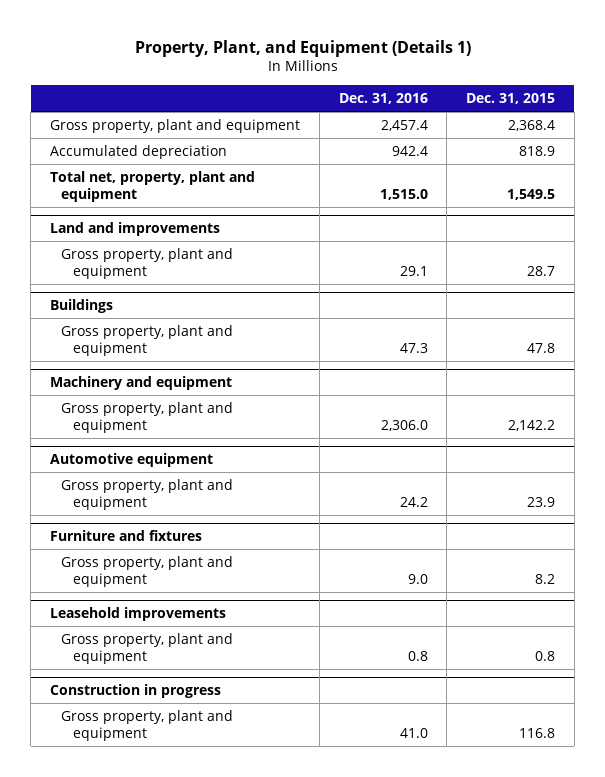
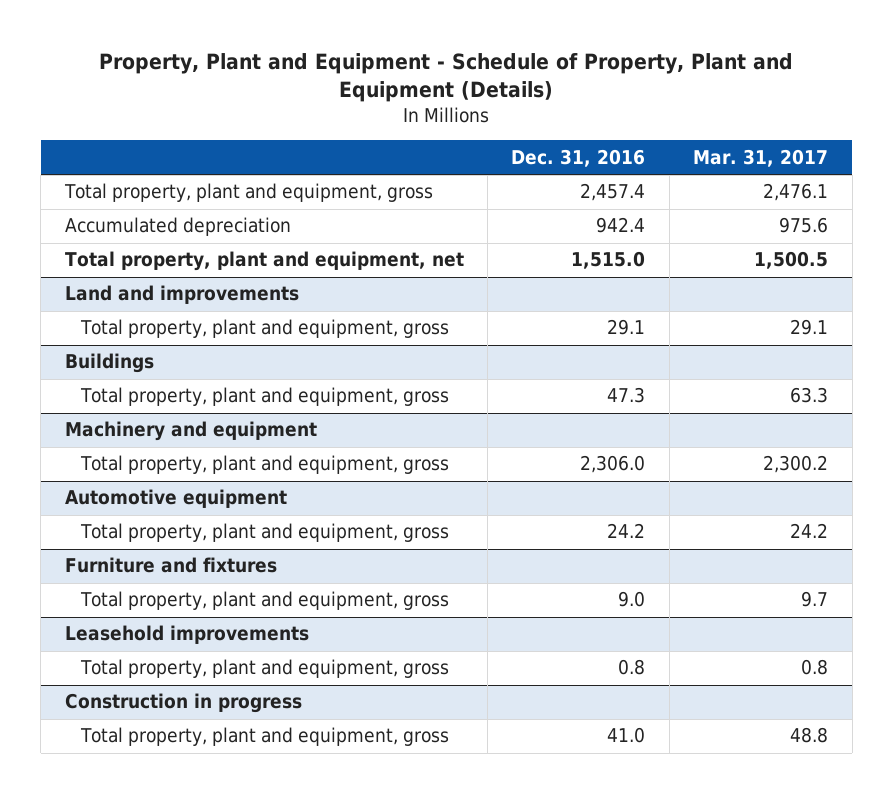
[134,39,471,57] Property, Plant, and Equipment (Details 1) -> [99,53,794,103] Property, Plant and Equipment - Schedule of Property, Plant and Equipment (Details)
[466,93,556,105] Dec. 31, 2015 -> none
none -> [693,148,829,167] Mar. 31, 2017
[50,118,301,133] Gross property, plant and equipment -> [63,183,433,203] Total property, plant and equipment, gross
[50,170,256,203] Total net, property, plant and equipment -> [64,251,464,272] Total property, plant and equipment, net
[61,247,234,280] Gross property, plant and equipment -> [79,319,449,339] Total property, plant and equipment, gross
[61,324,234,357] Gross property, plant and equipment -> [79,387,449,407] Total property, plant and equipment, gross
[61,401,234,434] Gross property, plant and equipment -> [79,455,449,475] Total property, plant and equipment, gross
[61,478,234,511] Gross property, plant and equipment -> [79,523,449,543] Total property, plant and equipment, gross
[61,555,234,588] Gross property, plant and equipment -> [79,591,449,611] Total property, plant and equipment, gross
[61,632,234,665] Gross property, plant and equipment -> [79,659,449,679] Total property, plant and equipment, gross
[61,709,234,742] Gross property, plant and equipment -> [79,727,449,747] Total property, plant and equipment, gross

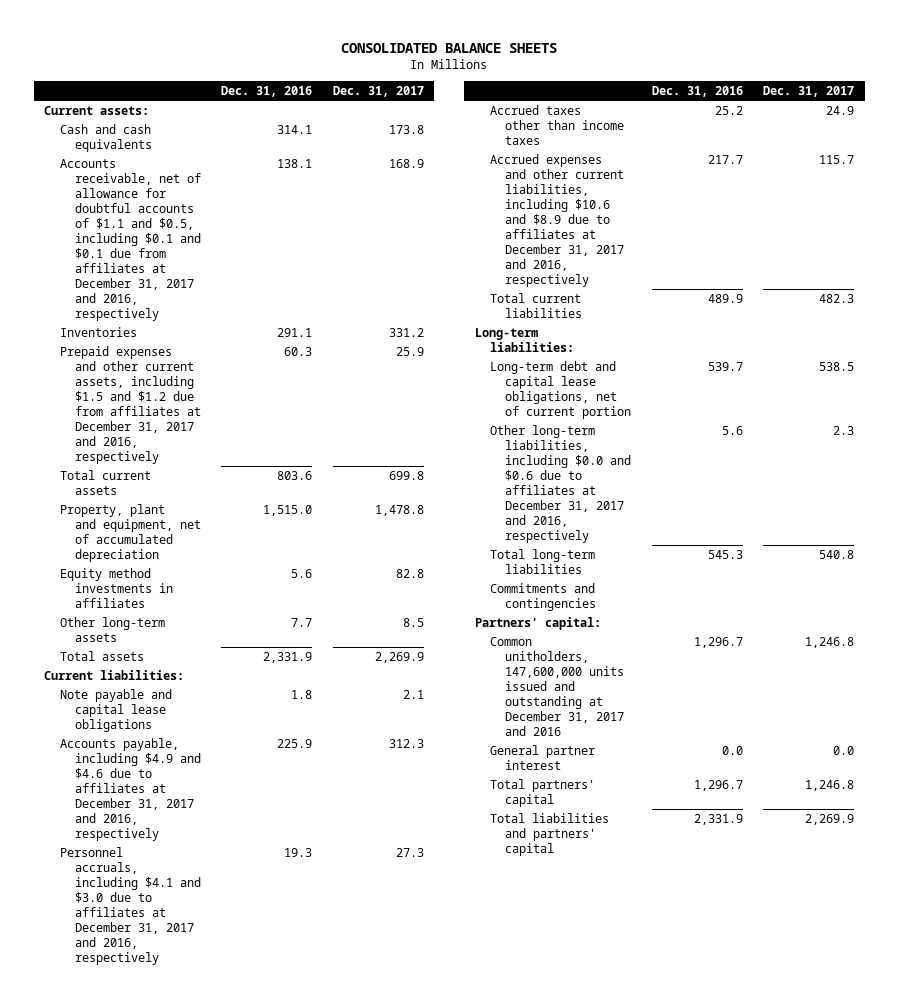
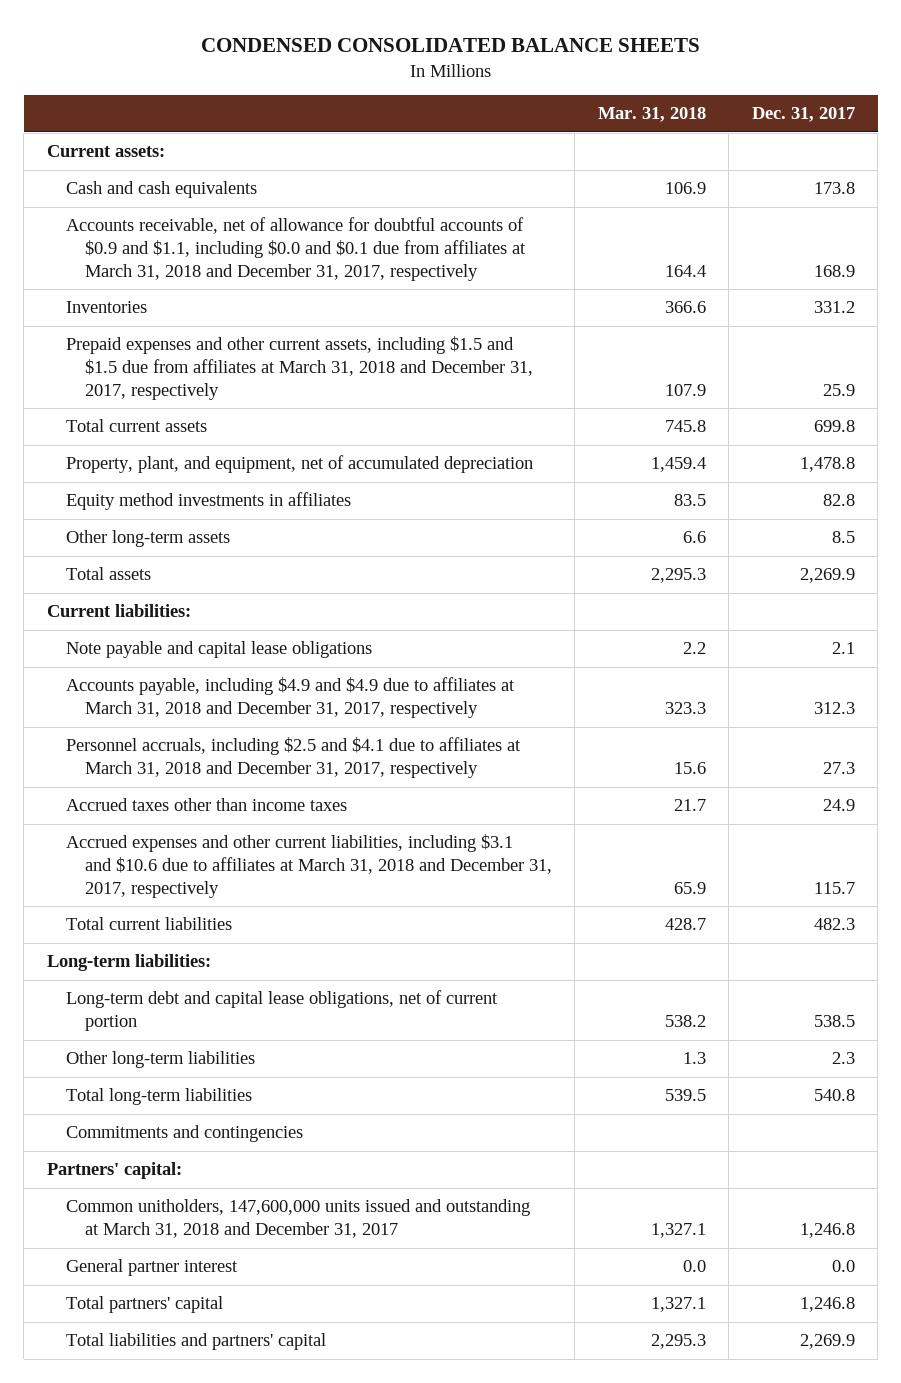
[341,42,558,53] CONSOLIDATED BALANCE SHEETS -> [200,37,700,52] CONDENSED CONSOLIDATED BALANCE SHEETS
[221,86,313,98] Dec. 31, 2016 -> none
none -> [597,107,706,123] Mar. 31, 2018
[59,158,201,321] Accounts receivable, net of allowance for doubtful accounts of $1.1 and $0.5, including $0.1 and $0.1 due from affiliates at December 31, 2017 and 2016, respectively -> [65,217,526,281] Accounts receivable, net of allowance for doubtful accounts of $0.9 and $1.1, including $0.0 and $0.1 due from affiliates at March 31, 2018 and December 31, 2017, respectively
[59,345,201,464] Prepaid expenses and other current assets, including $1.5 and $1.2 due from affiliates at December 31, 2017 and 2016, respectively -> [65,336,533,400] Prepaid expenses and other current assets, including $1.5 and $1.5 due from affiliates at March 31, 2018 and December 31, 2017, respectively
[59,503,201,562] Property, plant and equipment, net of accumulated depreciation -> [65,455,533,474] Property, plant, and equipment, net of accumulated depreciation
[59,737,201,841] Accounts payable, including $4.9 and $4.6 due to affiliates at December 31, 2017 and 2016, respectively -> [65,677,515,719] Accounts payable, including $4.9 and $4.9 due to affiliates at March 31, 2018 and December 31, 2017, respectively
[59,846,201,965] Personnel accruals, including $4.1 and $3.0 due to affiliates at December 31, 2017 and 2016, respectively -> [65,737,521,779] Personnel accruals, including $2.5 and $4.1 due to affiliates at March 31, 2018 and December 31, 2017, respectively
[490,153,625,287] Accrued expenses and other current liabilities, including $10.6 and $8.9 due to affiliates at December 31, 2017 and 2016, respectively -> [65,834,552,898] Accrued expenses and other current liabilities, including $3.1 and $10.6 due to affiliates at March 31, 2018 and December 31, 2017, respectively
[490,424,632,543] Other long-term liabilities, including $0.0 and $0.6 due to affiliates at December 31, 2017 and 2016, respectively -> [65,1051,255,1069] Other long-term liabilities
[490,636,625,736] Common unitholders, 147,600,000 units issued and outstanding at December 31, 2017 and 2016 -> [65,1199,530,1239] Common unitholders, 147,600,000 units issued and outstanding at March 31, 2018 and December 31, 2017

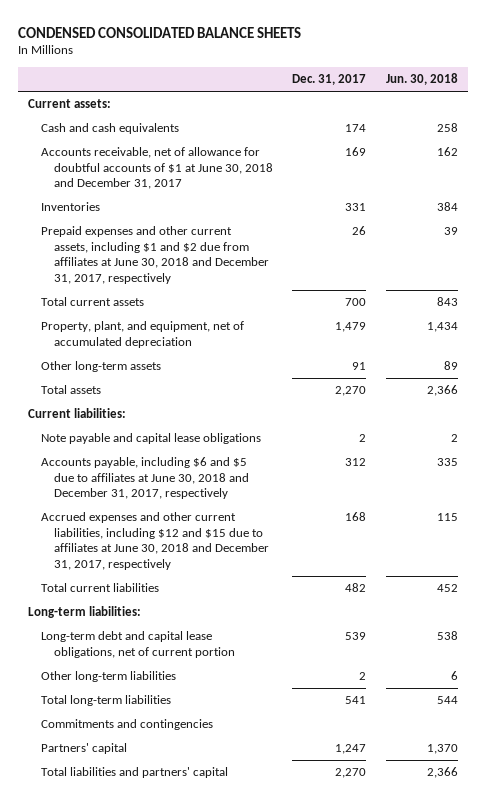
[597,107,706,123] Mar. 31, 2018 -> none
none -> [386,73,459,86] Jun. 30, 2018
[65,492,351,511] Equity method investments in affiliates -> none
[813,182,855,195] 173.8 -> [345,124,367,133] 174
[65,217,526,281] Accounts receivable, net of allowance for doubtful accounts of $0.9 and $1.1, including $0.0 and $0.1 due from affiliates at March 31, 2018 and December 31, 2017, respectively -> [40,147,273,190] Accounts receivable, net of allowance for doubtful accounts of $1 at June 30, 2018 and December 31, 2017
[813,264,855,277] 168.9 -> [345,147,367,157] 169
[813,301,855,314] 331.2 -> [345,203,367,212] 331
[65,336,533,400] Prepaid expenses and other current assets, including $1.5 and $1.5 due from affiliates at March 31, 2018 and December 31, 2017, respectively -> [40,226,269,284] Prepaid expenses and other current assets, including $1 and $2 due from affiliates at June 30, 2018 and December 31, 2017, respectively
[822,383,855,396] 25.9 -> [352,226,367,236] 26
[813,420,855,433] 699.8 -> [345,298,367,307] 700
[799,457,855,473] 1,478.8 -> [335,322,367,333] 1,479
[831,531,855,544] 8.5 -> [352,362,367,371] 91
[799,568,855,584] 2,269.9 -> [335,386,367,397] 2,270
[65,737,521,779] Personnel accruals, including $2.5 and $4.1 due to affiliates at March 31, 2018 and December 31, 2017, respectively -> none
[65,798,347,812] Accrued taxes other than income taxes -> none
[831,642,855,655] 2.1 -> [359,434,367,443] 2
[65,677,515,719] Accounts payable, including $4.9 and $4.9 due to affiliates at March 31, 2018 and December 31, 2017, respectively -> [40,457,249,500] Accounts payable, including $6 and $5 due to affiliates at June 30, 2018 and December 31, 2017, respectively
[813,702,855,715] 312.3 -> [345,458,367,467] 312
[65,834,552,898] Accrued expenses and other current liabilities, including $3.1 and $10.6 due to affiliates at March 31, 2018 and December 31, 2017, respectively -> [40,512,269,570] Accrued expenses and other current liabilities, including $12 and $15 due to affiliates at June 30, 2018 and December 31, 2017, respectively
[813,881,855,894] 115.7 -> [345,512,367,522] 168
[813,918,855,931] 482.3 -> [345,583,367,593] 482
[813,1015,855,1028] 538.5 -> [345,632,367,641] 539
[831,1052,855,1065] 2.3 -> [359,672,367,681] 2
[813,1089,855,1102] 540.8 -> [345,696,367,705] 541
[46,1162,182,1180] Partners' capital: -> none
[65,1199,530,1239] Common unitholders, 147,600,000 units issued and outstanding at March 31, 2018 and December 31, 2017 -> none
[65,1259,238,1277] General partner interest -> none
[65,1296,223,1314] Total partners' capital -> [40,743,127,755] Partners' capital
[799,1297,855,1313] 1,246.8 -> [335,744,367,755] 1,247
[799,1334,855,1350] 2,269.9 -> [335,768,367,779] 2,270

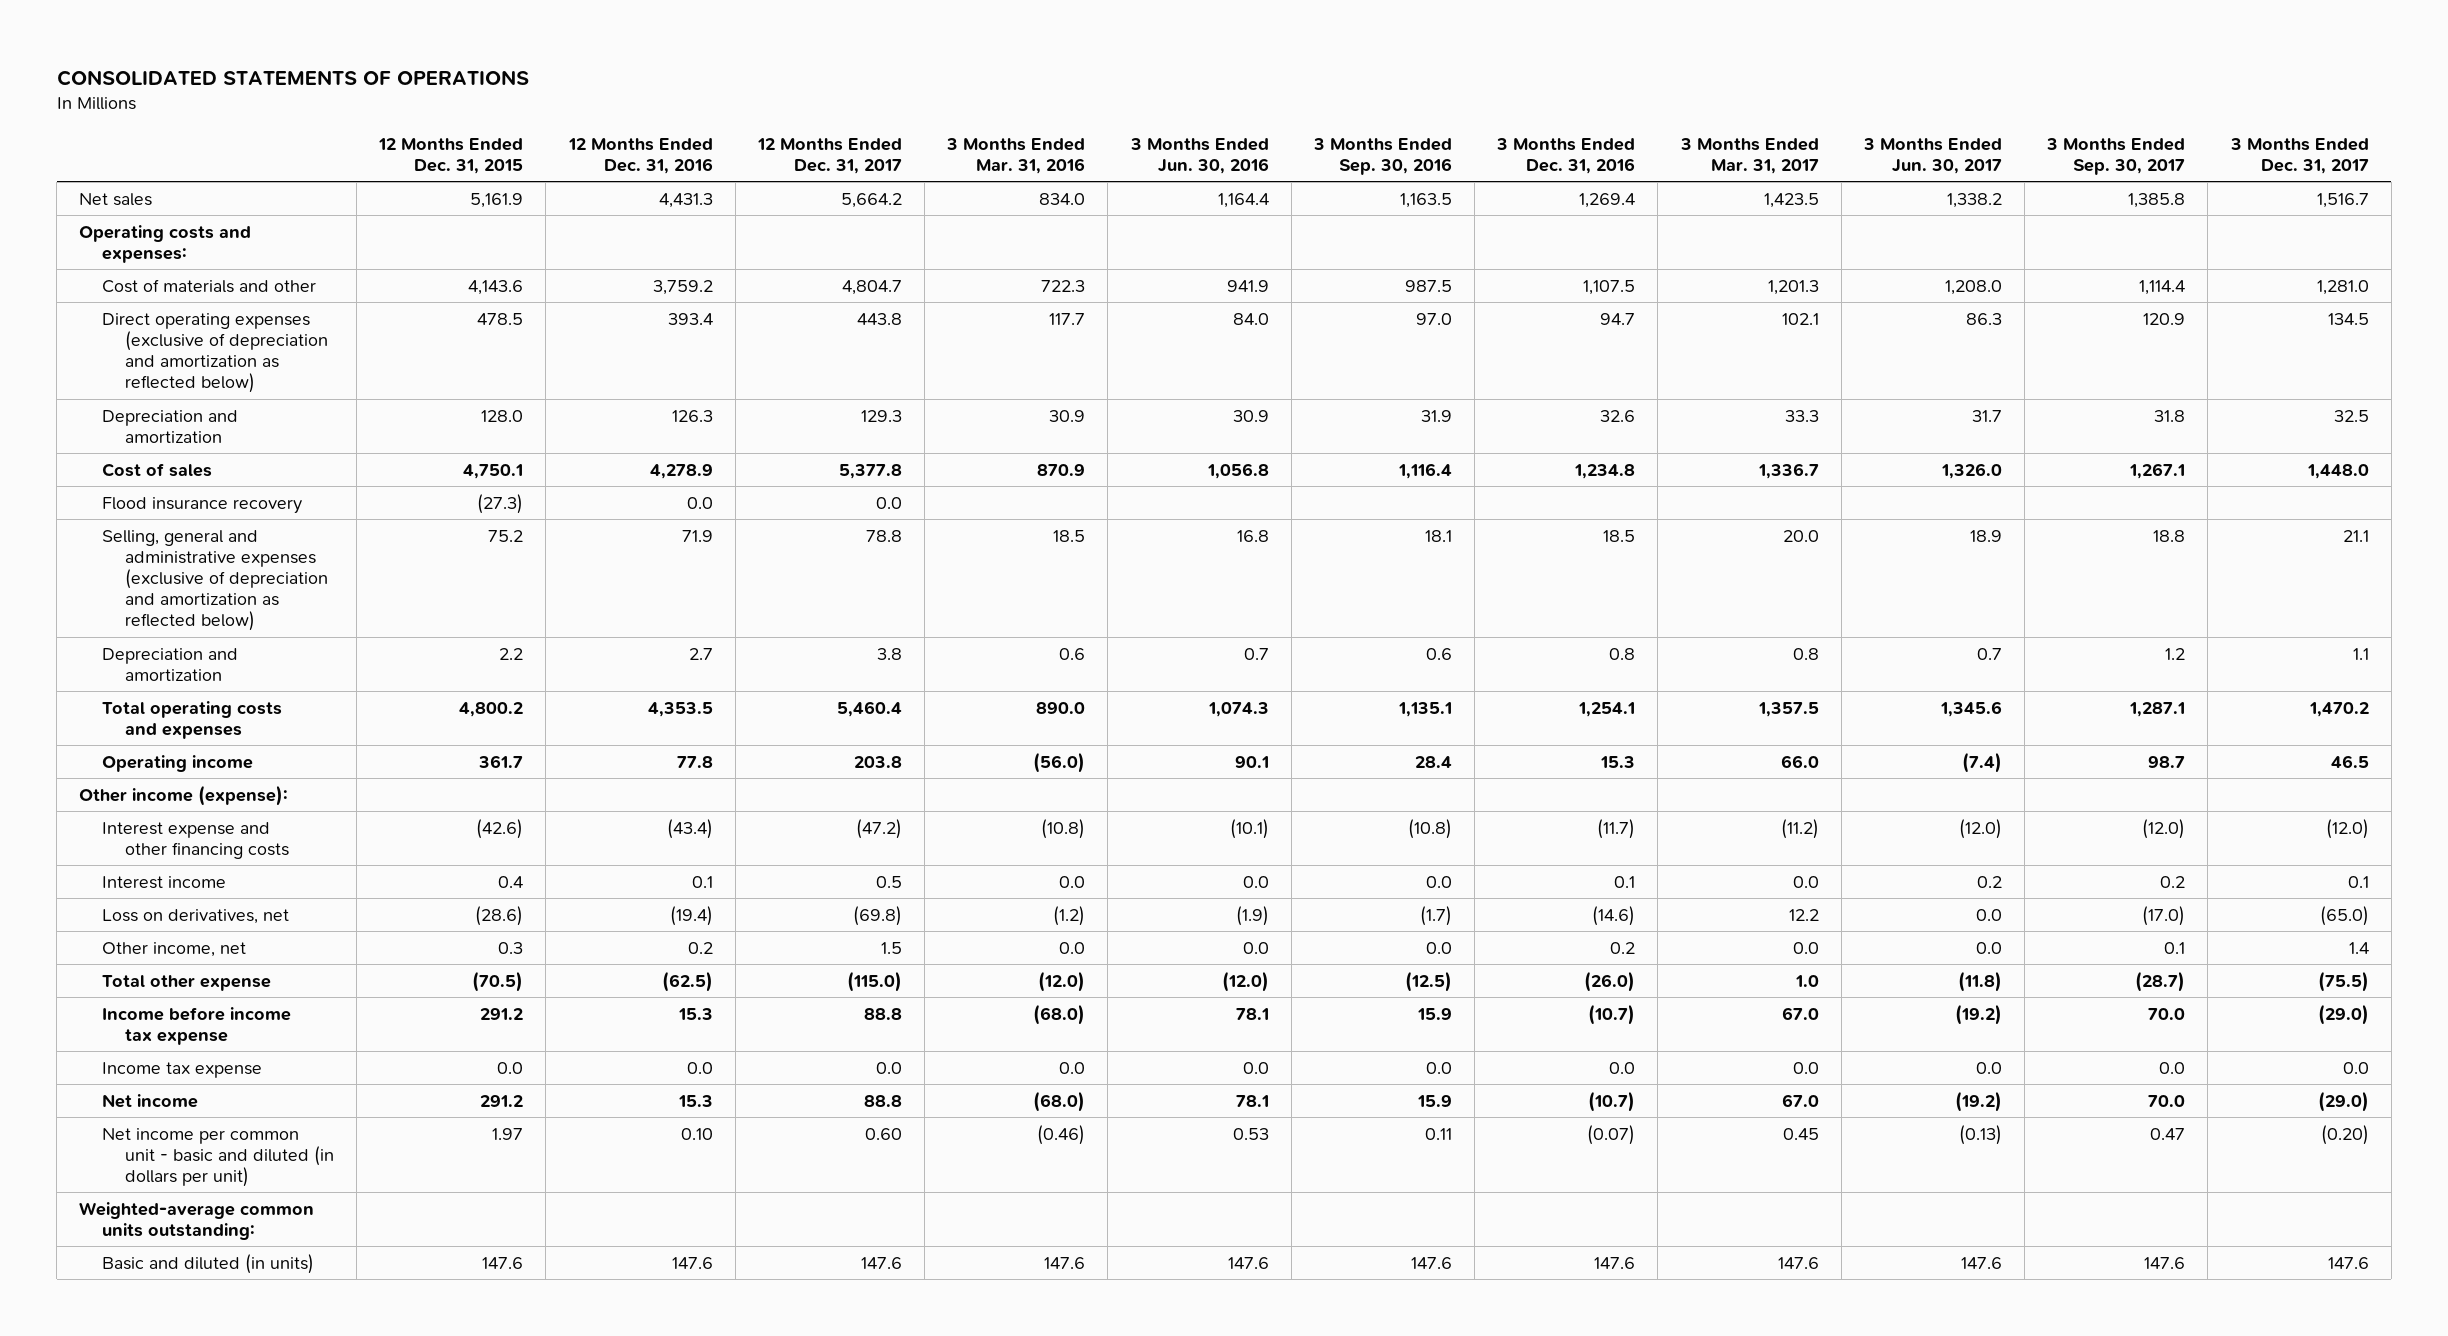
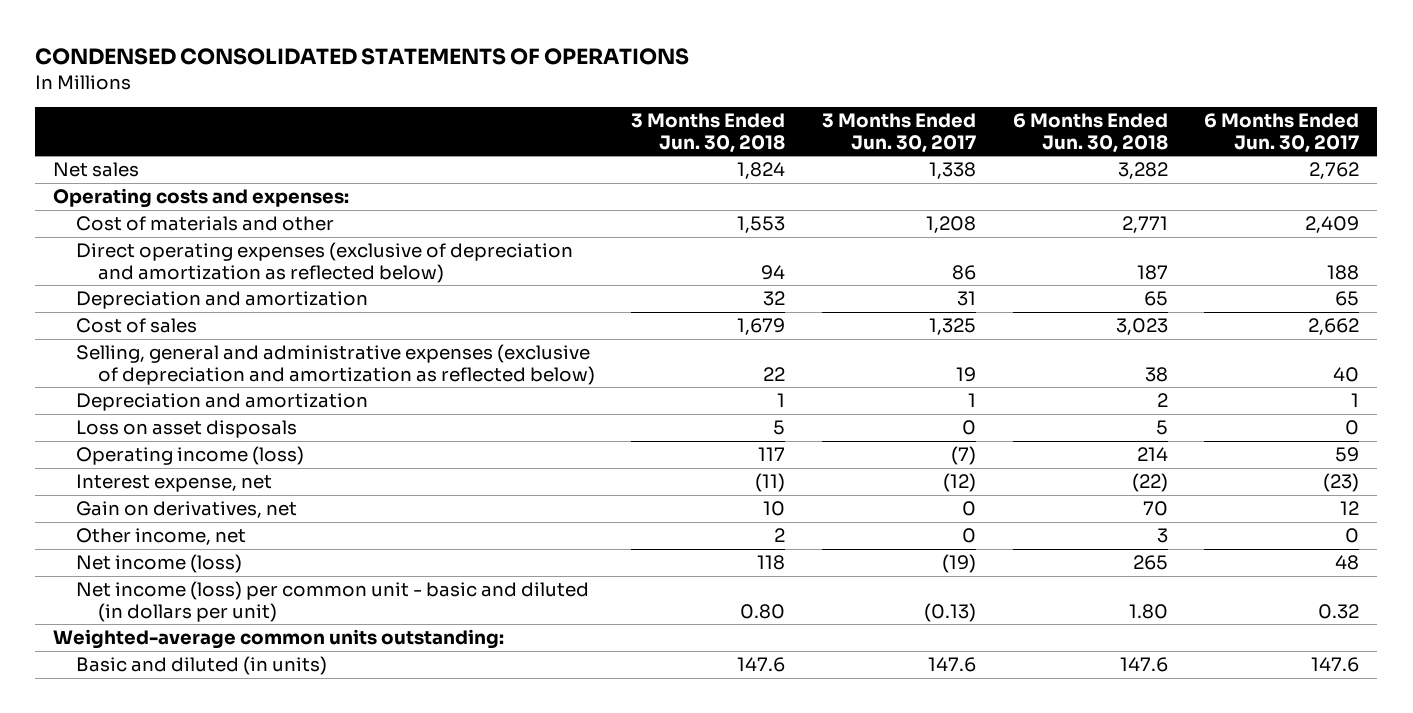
[56,69,529,86] CONSOLIDATED STATEMENTS OF OPERATIONS -> [35,47,690,65] CONDENSED CONSOLIDATED STATEMENTS OF OPERATIONS
[378,137,524,174] 12 Months Ended Dec. 31, 2015 -> none
[567,137,713,174] 12 Months Ended Dec. 31, 2016 -> none
[756,137,902,174] 12 Months Ended Dec. 31, 2017 -> none
[946,137,1086,174] 3 Months Ended Mar. 31, 2016 -> none
[1129,137,1269,174] 3 Months Ended Jun. 30, 2016 -> none
[1312,137,1452,175] 3 Months Ended Sep. 30, 2016 -> none
[1496,137,1636,174] 3 Months Ended Dec. 31, 2016 -> none
[1679,137,1819,174] 3 Months Ended Mar. 31, 2017 -> none
[2046,137,2186,175] 3 Months Ended Sep. 30, 2017 -> none
[2229,137,2369,174] 3 Months Ended Dec. 31, 2017 -> none
none -> [631,113,786,153] 3 Months Ended Jun. 30, 2018
none -> [1012,113,1168,153] 6 Months Ended Jun. 30, 2018
none -> [1204,113,1360,153] 6 Months Ended Jun. 30, 2017
[1946,192,2002,208] 1,338.2 -> [928,162,976,180] 1,338
[102,496,303,514] Flood insurance recovery -> none
[102,700,283,739] Total operating costs and expenses -> none
[79,784,289,806] Other income (expense): -> none
[102,821,289,859] Interest expense and other financing costs -> none
[102,875,227,889] Interest income -> none
[102,974,272,991] Total other expense -> none
[102,1006,292,1045] Income before income tax expense -> none
[102,1061,263,1078] Income tax expense -> none
[1944,279,2002,295] 1,208.0 -> [925,216,976,234] 1,208
[1965,312,2002,325] 86.3 -> [951,264,976,280] 86
[1971,409,2002,422] 31.7 -> [956,291,976,307] 31
[1940,462,2002,479] 1,326.0 -> [928,318,976,336] 1,325
[1969,529,2002,542] 18.9 -> [955,366,976,382] 19
[1976,647,2002,660] 0.7 -> [967,393,976,408] 1
none -> [75,420,297,439] Loss on asset disposals
[102,754,254,772] Operating income -> [75,446,304,466] Operating income (loss)
[1961,751,2002,773] (7.4) -> [950,446,976,466] (7)
none -> [75,474,272,493] Interest expense, net
[102,908,290,924] Loss on derivatives, net -> [75,501,297,519] Gain on derivatives, net
[1975,908,2002,921] 0.0 -> [961,501,976,517] 0
[1975,941,2002,954] 0.0 -> [961,528,976,544] 0
[102,1093,199,1108] Net income -> [75,554,242,574] Net income (loss)
[1954,1090,2002,1112] (19.2) -> [941,554,976,574] (19)
[102,1127,334,1187] Net income per common unit - basic and diluted (in dollars per unit) -> [75,581,589,622] Net income (loss) per common unit - basic and diluted (in dollars per unit)

